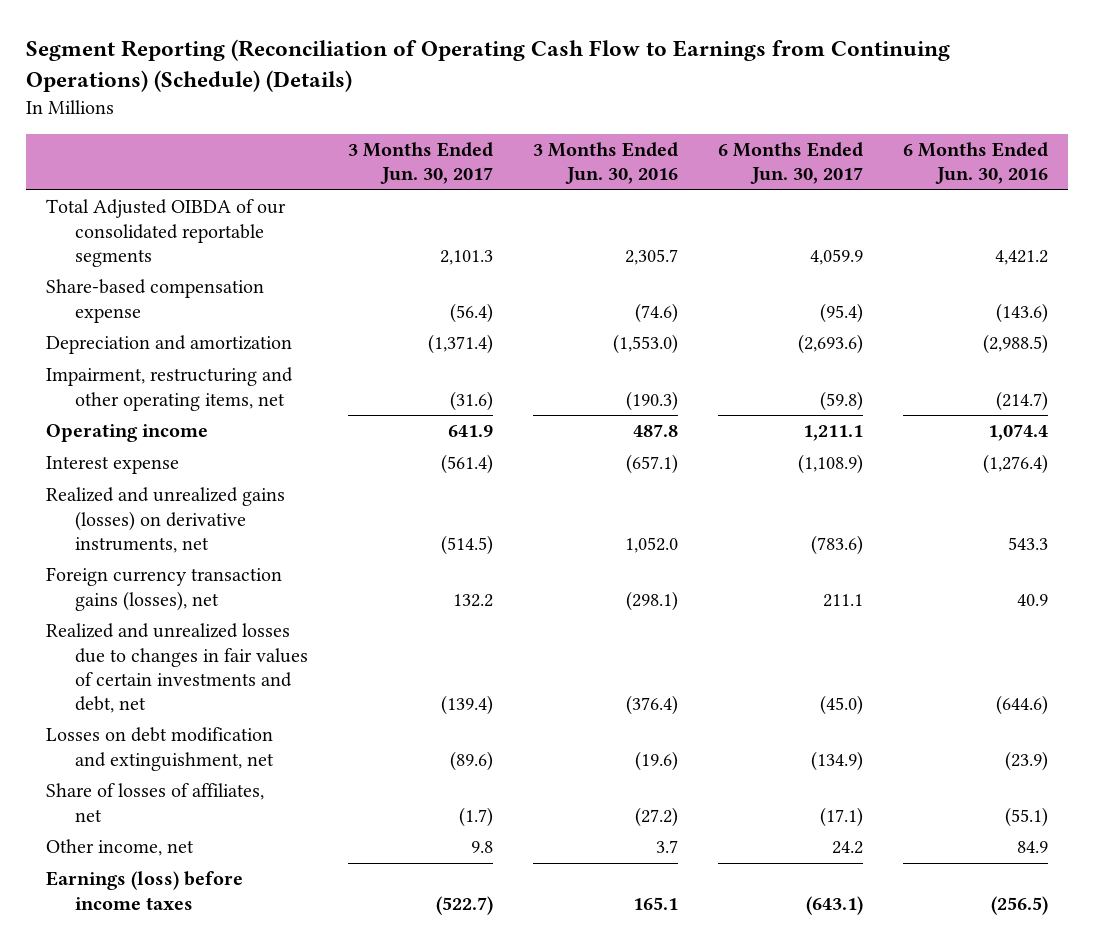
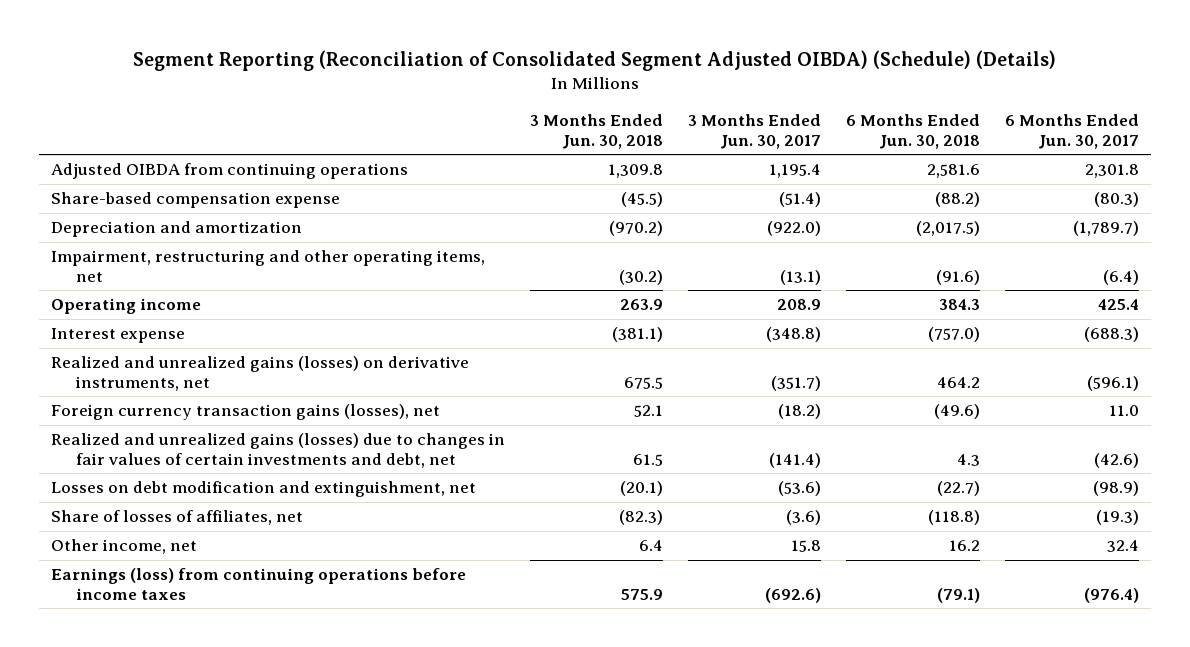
[25,39,950,93] Segment Reporting (Reconciliation of Operating Cash Flow to Earnings from Continuing Operations) (Schedule) (Details) -> [133,49,1057,71] Segment Reporting (Reconciliation of Consolidated Segment Adjusted OIBDA) (Schedule) (Details)
[532,142,678,185] 3 Months Ended Jun. 30, 2016 -> none
[902,142,1048,185] 6 Months Ended Jun. 30, 2016 -> none
none -> [530,113,664,149] 3 Months Ended Jun. 30, 2018
none -> [845,113,980,149] 6 Months Ended Jun. 30, 2018
[45,199,286,267] Total Adjusted OIBDA of our consolidated reportable segments -> none
none -> [51,163,409,180] Adjusted OIBDA from continuing operations
[450,302,494,323] (56.4) -> [779,192,822,208] (51.4)
[819,302,863,323] (95.4) -> [1093,192,1139,208] (80.3)
[428,334,494,355] (1,371.4) -> [767,221,822,237] (922.0)
[797,334,863,355] (2,693.6) -> [1072,221,1139,237] (1,789.7)
[450,390,494,411] (31.6) -> [780,270,822,286] (13.1)
[819,390,863,411] (59.8) -> [1102,270,1139,286] (6.4)
[448,425,494,438] 641.9 -> [777,299,822,311] 208.9
[802,425,863,442] 1,211.1 -> [1097,299,1139,311] 425.4
[441,454,494,475] (561.4) -> [766,327,822,343] (348.8)
[797,454,863,475] (1,108.9) -> [1083,327,1139,343] (688.3)
[441,534,494,555] (514.5) -> [771,376,822,392] (351.7)
[810,534,863,555] (783.6) -> [1086,376,1139,392] (596.1)
[453,593,494,607] 132.2 -> [778,404,822,420] (18.2)
[822,593,863,607] 211.1 -> [1108,405,1139,417] 11.0
[45,623,309,713] Realized and unrealized losses due to changes in fair values of certain investments and debt, net -> [51,433,506,469] Realized and unrealized gains (losses) due to changes in fair values of certain investments and debt, net
[441,694,494,715] (139.4) -> [769,453,822,469] (141.4)
[819,694,863,715] (45.0) -> [1093,453,1139,469] (42.6)
[450,750,494,771] (89.6) -> [778,481,822,497] (53.6)
[810,750,863,771] (134.9) -> [1092,481,1139,497] (98.9)
[459,806,494,827] (1.7) -> [786,510,822,526] (3.6)
[819,806,863,827] (17.1) -> [1095,510,1139,526] (19.3)
[471,841,494,854] 9.8 -> [791,540,822,553] 15.8
[831,841,863,855] 24.2 -> [1106,540,1139,553] 32.4
[45,871,243,910] Earnings (loss) before income taxes -> [51,568,467,601] Earnings (loss) from continuing operations before income taxes
[436,895,494,915] (522.7) -> [765,588,822,604] (692.6)
[805,895,863,915] (643.1) -> [1083,588,1139,604] (976.4)

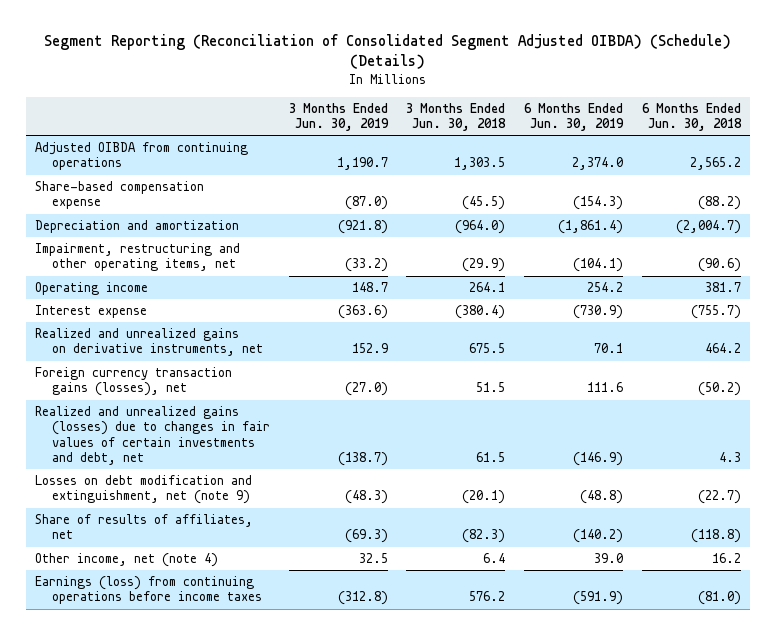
[688,113,822,149] 3 Months Ended Jun. 30, 2017 -> none
[1004,113,1139,149] 6 Months Ended Jun. 30, 2017 -> none
none -> [288,102,389,132] 3 Months Ended Jun. 30, 2019
none -> [523,102,624,132] 6 Months Ended Jun. 30, 2019
[608,164,664,179] 1,309.8 -> [454,157,506,171] 1,303.5
[926,164,980,179] 2,581.6 -> [689,157,741,171] 2,565.2
[609,221,664,237] (970.2) -> [455,220,506,235] (964.0)
[915,221,980,237] (2,017.5) -> [675,220,741,235] (2,004.7)
[619,270,664,286] (30.2) -> [462,258,506,273] (29.9)
[935,270,980,286] (91.6) -> [697,258,741,273] (90.6)
[620,299,664,311] 263.9 -> [469,282,506,293] 264.1
[938,299,980,311] 384.3 -> [704,282,741,293] 381.7
[612,327,664,343] (381.1) -> [455,305,506,320] (380.4)
[927,327,980,343] (757.0) -> [690,305,741,320] (755.7)
[51,356,470,392] Realized and unrealized gains (losses) on derivative instruments, net -> [35,328,264,357] Realized and unrealized gains on derivative instruments, net
[634,405,664,418] 52.1 -> [476,382,506,393] 51.5
[933,404,980,420] (49.6) -> [697,382,741,397] (50.2)
[51,481,477,498] Losses on debt modification and extinguishment, net -> [35,475,253,505] Losses on debt modification and extinguishment, net (note 9)
[51,510,304,526] Share of losses of affiliates, net -> [35,514,254,540] Share of results of affiliates, net
[51,539,198,555] Other income, net -> [35,553,219,568] Other income, net (note 4)
[621,589,664,601] 575.9 -> [469,591,506,602] 576.2
[936,588,980,604] (79.1) -> [697,591,741,606] (81.0)

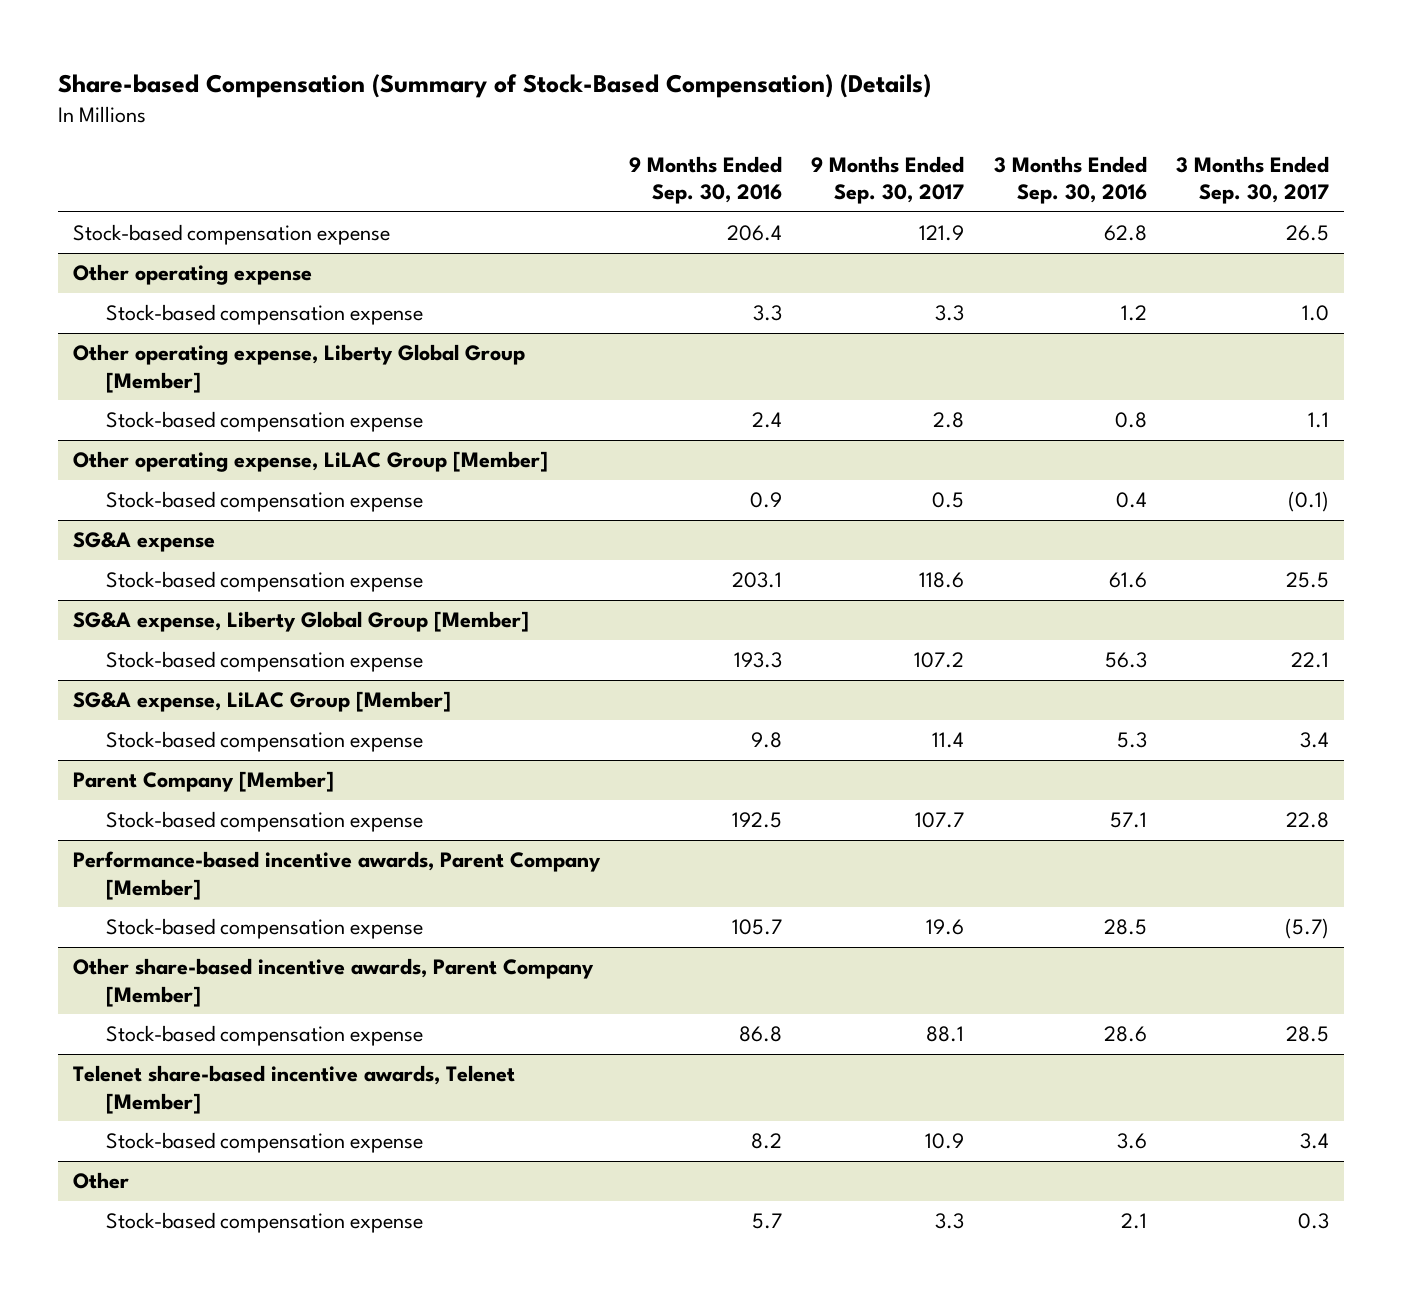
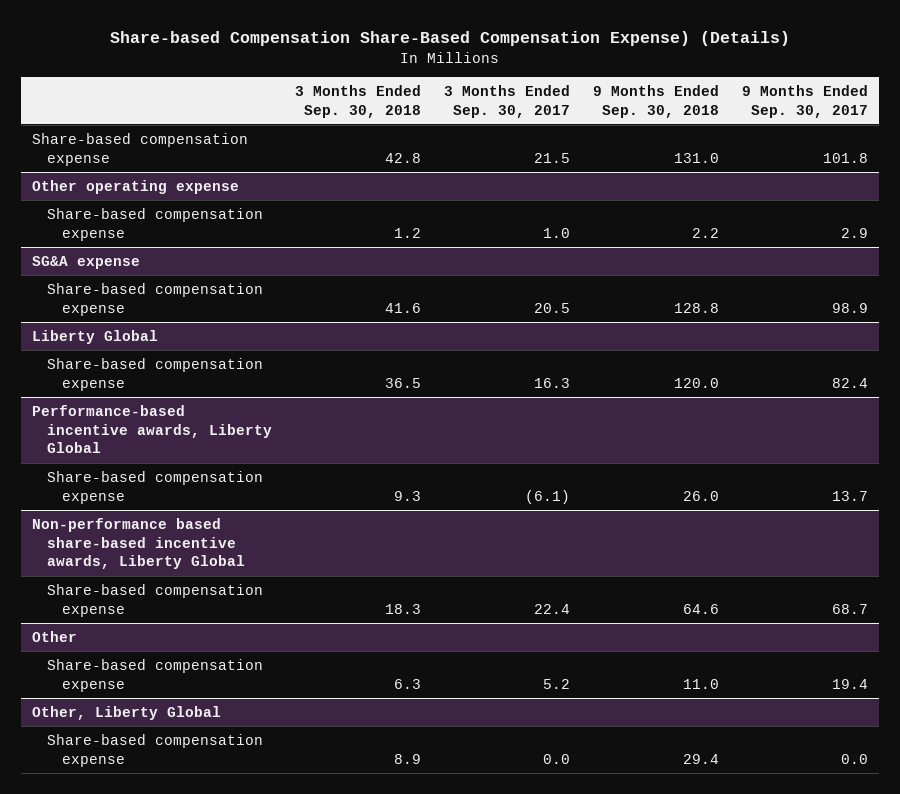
[58,74,932,99] Share-based Compensation (Summary of Stock-Based Compensation) (Details) -> [109,31,790,47] Share-based Compensation Share-Based Compensation Expense) (Details)
[629,155,783,205] 9 Months Ended Sep. 30, 2016 -> none
[993,155,1147,205] 3 Months Ended Sep. 30, 2016 -> none
none -> [295,85,422,118] 3 Months Ended Sep. 30, 2018
none -> [592,85,719,118] 9 Months Ended Sep. 30, 2018
[72,224,390,246] Stock-based compensation expense -> [32,132,249,166] Share-based compensation expense
[919,225,965,242] 121.9 -> [822,152,868,163] 101.8
[1285,225,1329,242] 26.5 -> [533,152,570,163] 21.5
[72,344,525,393] Other operating expense, Liberty Global Group [Member] -> none
[106,411,424,433] Stock-based compensation expense -> none
[72,451,548,473] Other operating expense, LiLAC Group [Member] -> none
[106,491,424,513] Stock-based compensation expense -> none
[106,304,424,326] Stock-based compensation expense -> [47,207,264,241] Share-based compensation expense
[935,305,965,322] 3.3 -> [840,227,868,238] 2.9
[72,611,529,633] SG&A expense, Liberty Global Group [Member] -> none
[72,691,451,713] SG&A expense, LiLAC Group [Member] -> none
[72,771,334,793] Parent Company [Member] -> none
[72,851,601,900] Performance-based incentive awards, Parent Company [Member] -> none
[106,918,424,940] Stock-based compensation expense -> none
[72,958,594,1007] Other share-based incentive awards, Parent Company [Member] -> none
[106,1025,424,1047] Stock-based compensation expense -> none
[72,1065,515,1114] Telenet share-based incentive awards, Telenet [Member] -> none
[106,1132,424,1154] Stock-based compensation expense -> none
[106,571,424,593] Stock-based compensation expense -> [47,282,264,316] Share-based compensation expense
[919,572,965,589] 118.6 -> [831,302,868,313] 98.9
[1285,572,1329,589] 25.5 -> [533,302,570,313] 20.5
none -> [32,329,159,344] Liberty Global
[106,651,424,673] Stock-based compensation expense -> [47,357,264,391] Share-based compensation expense
[914,652,965,669] 107.2 -> [831,377,868,388] 82.4
[1290,652,1329,669] 22.1 -> [533,377,570,388] 16.3
none -> [32,404,273,454] Performance-based incentive awards, Liberty Global
[106,731,424,753] Stock-based compensation expense -> [47,470,264,504] Share-based compensation expense
[932,732,965,749] 11.4 -> [831,490,868,501] 13.7
[1299,732,1329,749] 3.4 -> [524,489,570,504] (6.1)
none -> [32,517,246,570] Non-performance based share-based incentive awards, Liberty Global
[106,811,424,833] Stock-based compensation expense -> [47,583,264,617] Share-based compensation expense
[915,812,965,829] 107.7 -> [831,603,868,614] 68.7
[1285,812,1329,829] 22.8 -> [533,603,570,614] 22.4
[106,1212,424,1234] Stock-based compensation expense -> [47,658,264,692] Share-based compensation expense
[935,1213,965,1230] 3.3 -> [831,678,868,689] 19.4
[1297,1213,1329,1230] 0.3 -> [542,678,570,689] 5.2
none -> [32,705,222,720] Other, Liberty Global
none -> [47,733,264,767] Share-based compensation expense

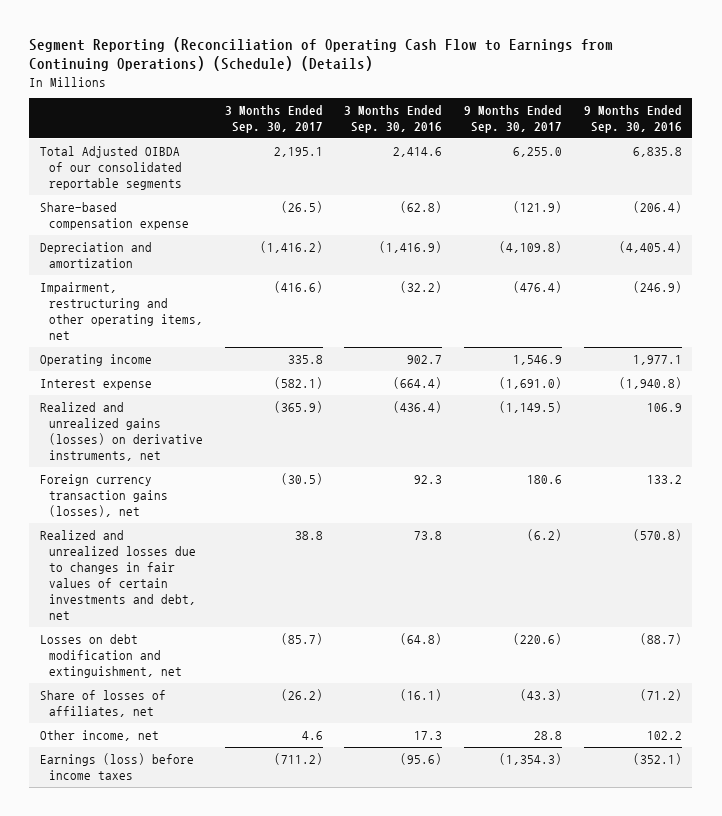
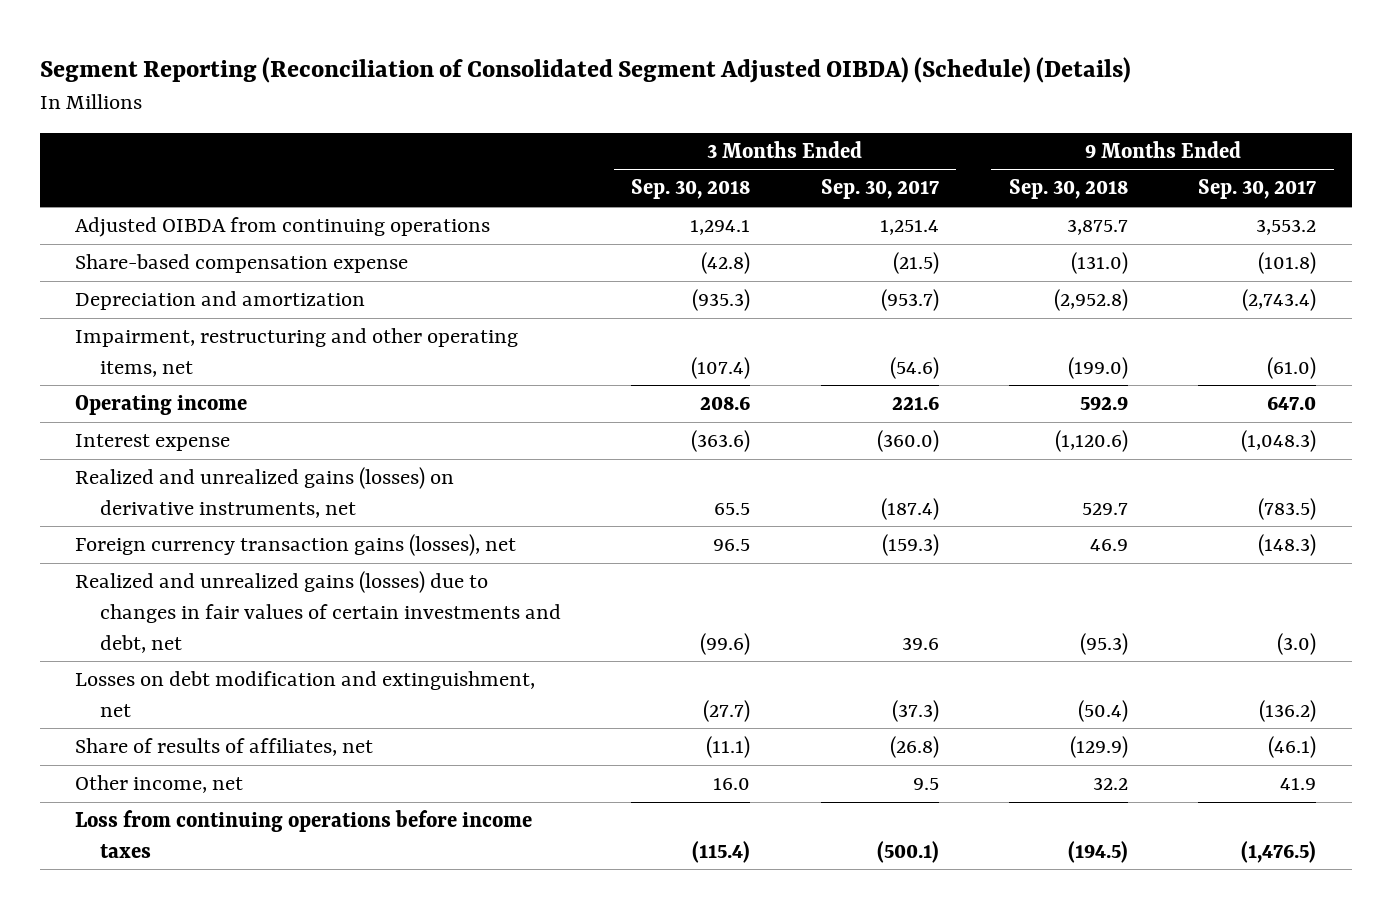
[29,36,614,72] Segment Reporting (Reconciliation of Operating Cash Flow to Earnings from Continuing Operations) (Schedule) (Details) -> [40,56,1132,83] Segment Reporting (Reconciliation of Consolidated Segment Adjusted OIBDA) (Schedule) (Details)
[344,105,443,134] 3 Months Ended Sep. 30, 2016 -> none
[583,105,682,134] 9 Months Ended Sep. 30, 2016 -> none
none -> [631,179,751,200] Sep. 30, 2018
none -> [1009,179,1129,200] Sep. 30, 2018
[40,145,183,190] Total Adjusted OIBDA of our consolidated reportable segments -> none
none -> [75,217,491,238] Adjusted OIBDA from continuing operations
[280,200,323,213] (26.5) -> [892,252,939,275] (21.5)
[512,200,562,213] (121.9) -> [1258,252,1317,275] (101.8)
[259,240,323,253] (1,416.2) -> [880,289,939,312] (953.7)
[498,240,562,253] (4,109.8) -> [1242,289,1317,312] (2,743.4)
[273,280,323,293] (416.6) -> [889,356,939,379] (54.6)
[512,280,562,293] (476.4) -> [1267,356,1317,379] (61.0)
[287,354,323,364] 335.8 -> [891,396,939,411] 221.6
[512,354,562,365] 1,546.9 -> [1267,396,1317,411] 647.0
[273,376,323,389] (582.1) -> [876,430,939,453] (360.0)
[498,376,562,389] (1,691.0) -> [1241,430,1317,453] (1,048.3)
[273,400,323,413] (365.9) -> [880,497,939,520] (187.4)
[498,400,562,413] (1,149.5) -> [1258,497,1317,520] (783.5)
[280,472,323,485] (30.5) -> [881,534,939,557] (159.3)
[526,474,562,484] 180.6 -> [1258,534,1317,557] (148.3)
[40,529,197,620] Realized and unrealized losses due to changes in fair values of certain investments and debt, net -> [75,571,561,653] Realized and unrealized gains (losses) due to changes in fair values of certain investments and debt, net
[294,530,323,540] 38.8 -> [901,636,939,650] 39.6
[526,528,562,541] (6.2) -> [1277,632,1317,655] (3.0)
[280,632,323,645] (85.7) -> [891,699,939,722] (37.3)
[512,632,562,645] (220.6) -> [1259,699,1317,722] (136.2)
[40,689,167,717] Share of losses of affiliates, net -> [75,738,374,757] Share of results of affiliates, net
[280,688,323,701] (26.2) -> [889,736,939,759] (26.8)
[519,688,562,701] (43.3) -> [1268,736,1317,759] (46.1)
[301,730,323,740] 4.6 -> [912,778,939,791] 9.5
[533,730,562,740] 28.8 -> [1280,778,1317,791] 41.9
[40,752,195,780] Earnings (loss) before income taxes -> [75,810,533,858] Loss from continuing operations before income taxes
[273,752,323,765] (711.2) -> [876,840,939,863] (500.1)
[498,752,562,765] (1,354.3) -> [1241,840,1317,863] (1,476.5)

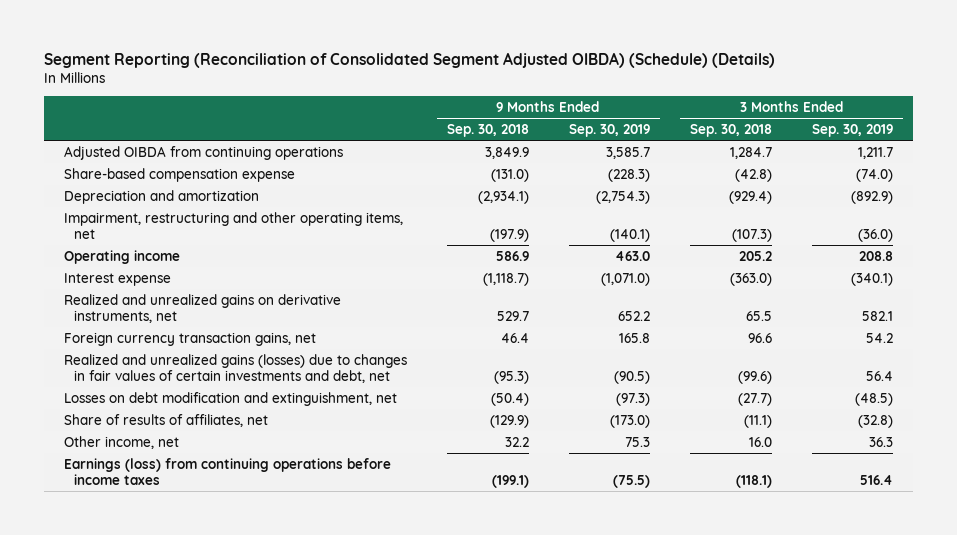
[820,179,939,200] Sep. 30, 2017 -> none
[1198,179,1317,200] Sep. 30, 2017 -> none
none -> [568,124,650,138] Sep. 30, 2019
none -> [812,124,894,138] Sep. 30, 2019
[690,220,751,236] 1,294.1 -> [729,146,772,159] 1,284.7
[1067,219,1129,236] 3,875.7 -> [484,146,529,159] 3,849.9
[692,289,751,312] (935.3) -> [728,190,772,204] (929.4)
[1054,289,1129,312] (2,952.8) -> [477,190,529,204] (2,934.1)
[691,356,751,379] (107.4) -> [731,228,772,242] (107.3)
[1068,356,1129,379] (199.0) -> [489,228,529,242] (197.9)
[700,396,751,411] 208.6 -> [738,250,772,261] 205.2
[1080,396,1129,411] 592.9 -> [495,250,529,261] 586.9
[691,430,751,453] (363.6) -> [729,272,772,286] (363.0)
[1055,430,1129,453] (1,120.6) -> [482,272,529,286] (1,118.7)
[75,467,455,518] Realized and unrealized gains (losses) on derivative instruments, net -> [63,293,341,323] Realized and unrealized gains on derivative instruments, net
[75,534,517,557] Foreign currency transaction gains (losses), net -> [63,331,316,346] Foreign currency transaction gains, net
[713,539,751,552] 96.5 -> [747,332,772,343] 96.6
[1090,539,1129,552] 46.9 -> [500,332,529,343] 46.4
[75,810,533,858] Loss from continuing operations before income taxes -> [63,457,391,485] Earnings (loss) from continuing operations before income taxes
[692,840,751,863] (115.4) -> [735,474,772,488] (118.1)
[1068,840,1129,863] (194.5) -> [491,474,529,488] (199.1)

